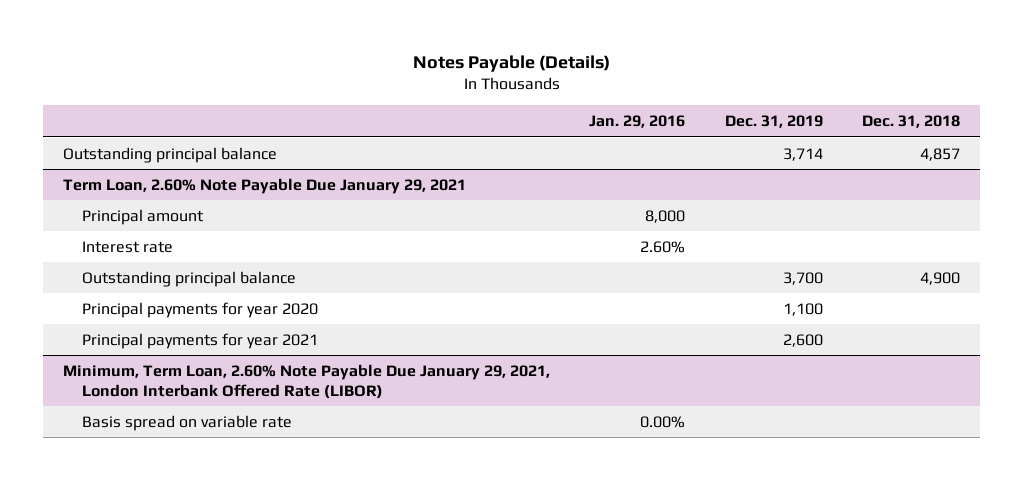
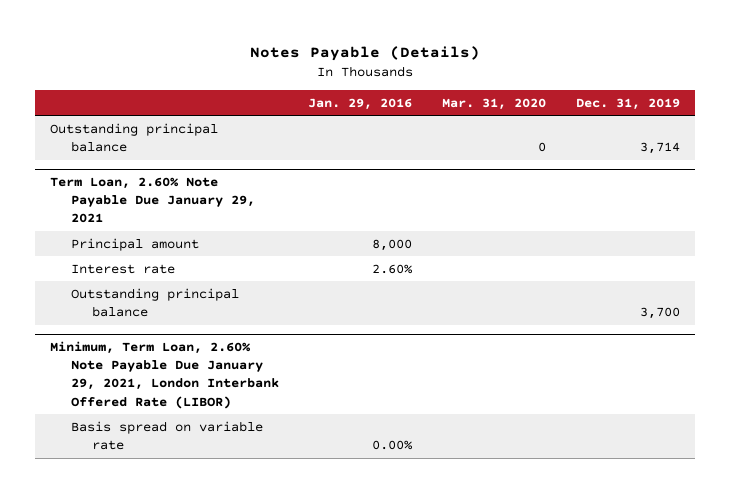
[862,114,961,128] Dec. 31, 2018 -> none
none -> [442,97,547,110] Mar. 31, 2020
[81,301,318,318] Principal payments for year 2020 -> none
[81,332,318,349] Principal payments for year 2021 -> none

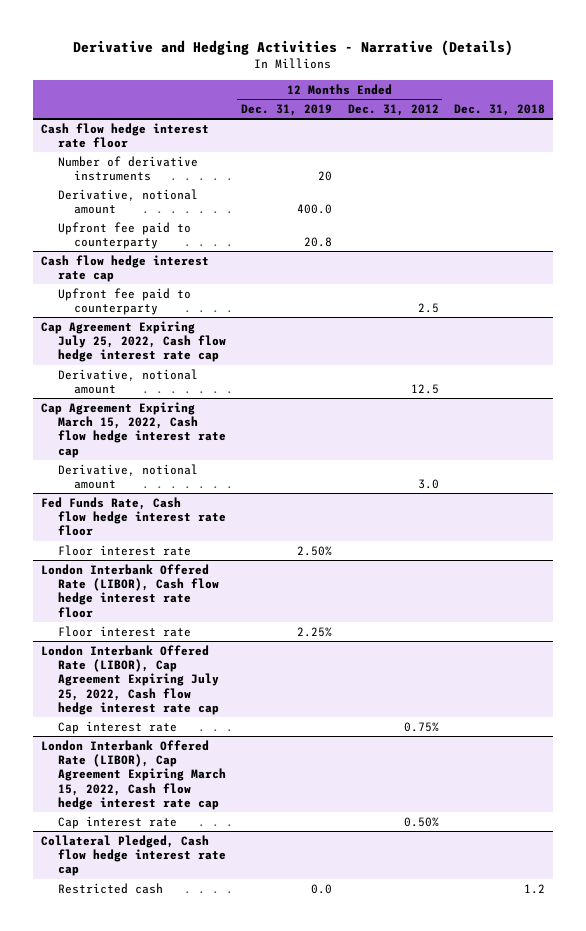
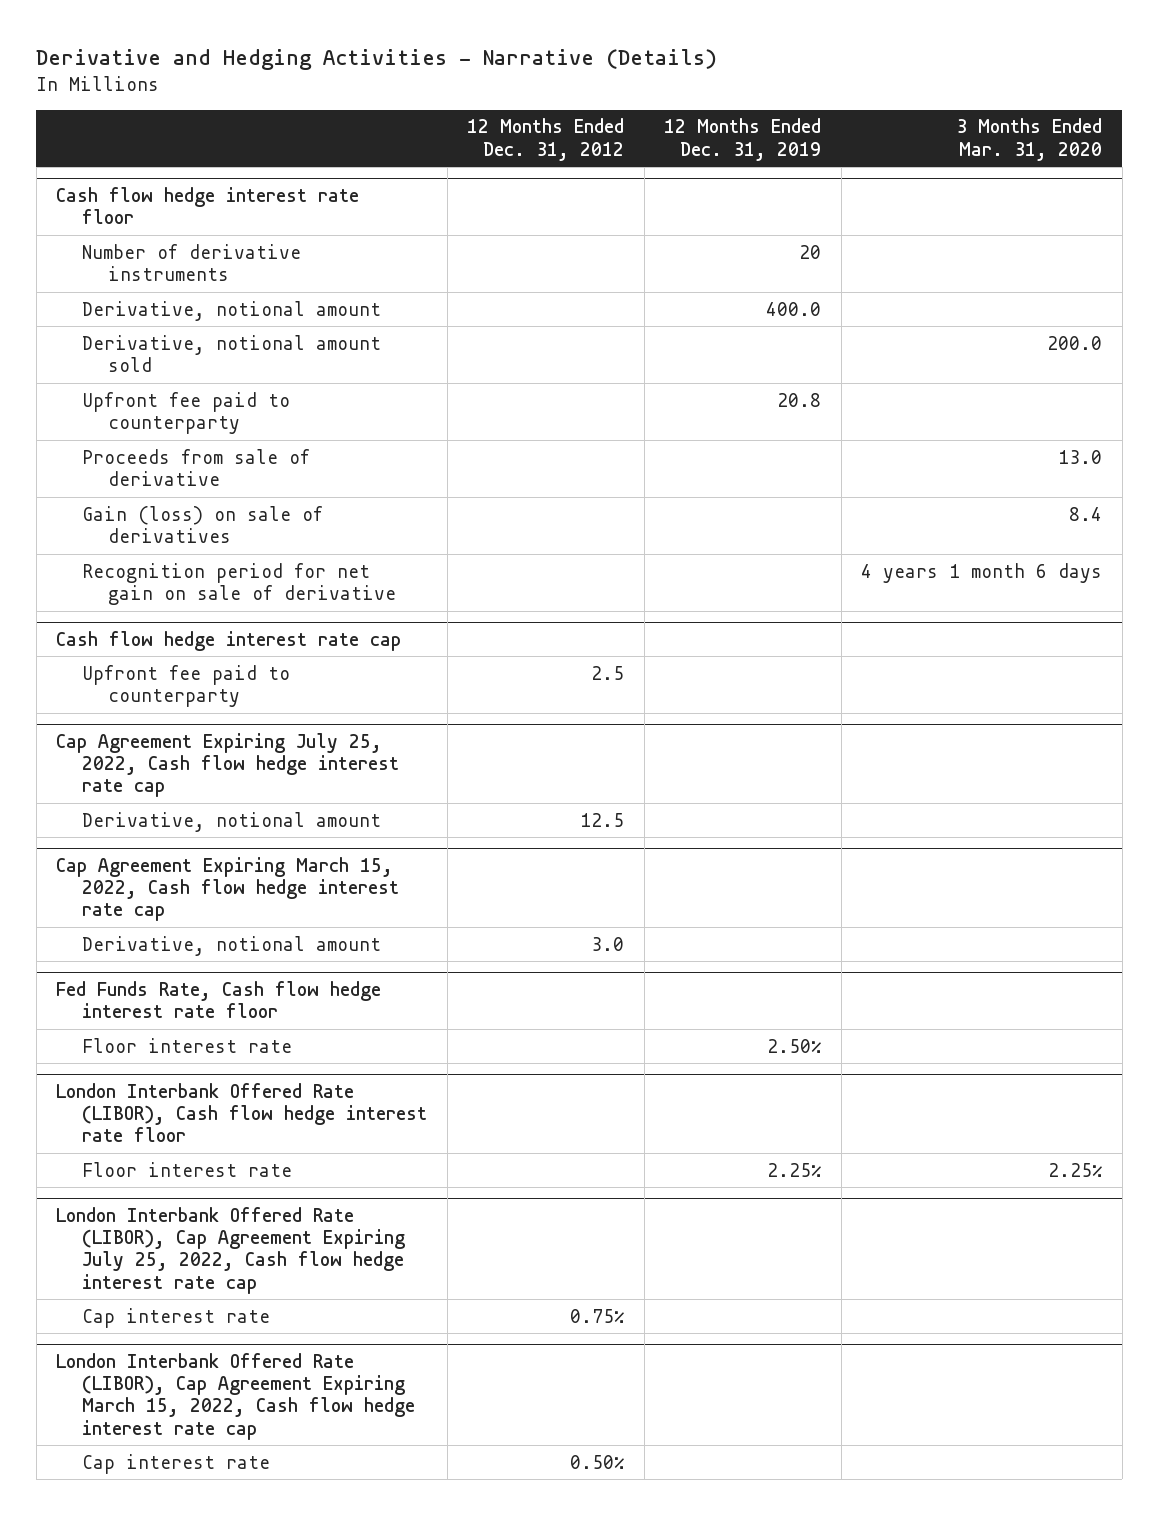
[454,103,546,116] Dec. 31, 2018 -> none
none -> [956,118,1103,161] 3 Months Ended Mar. 31, 2020
none -> [82,334,382,372] Derivative, notional amount sold
none -> [82,448,311,486] Proceeds from sale of derivative
none -> [82,505,324,543] Gain (loss) on sale of derivatives
none -> [82,562,396,605] Recognition period for net gain on sale of derivative
[40,834,226,877] Collateral Pledged, Cash flow hedge interest rate cap -> none
[57,882,163,894] Restricted cash -> none

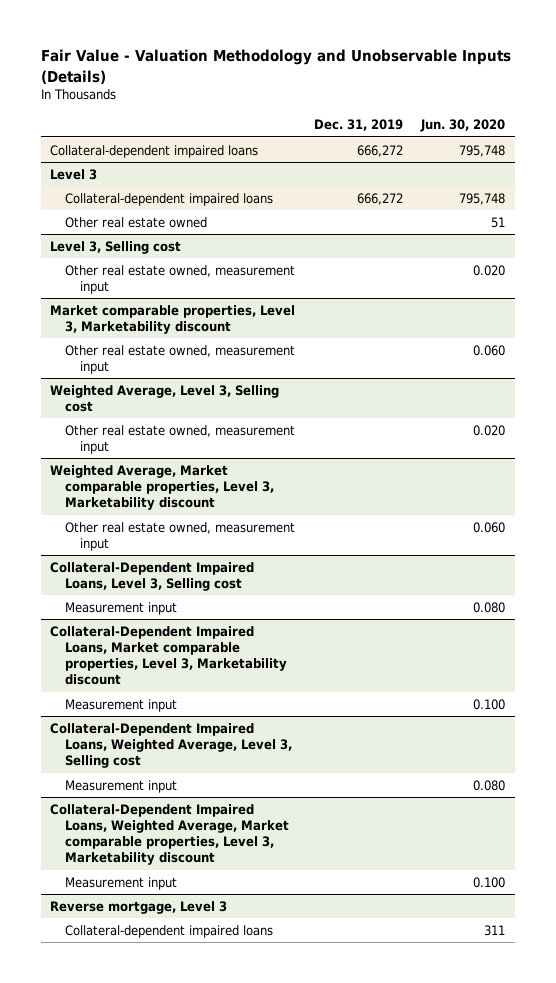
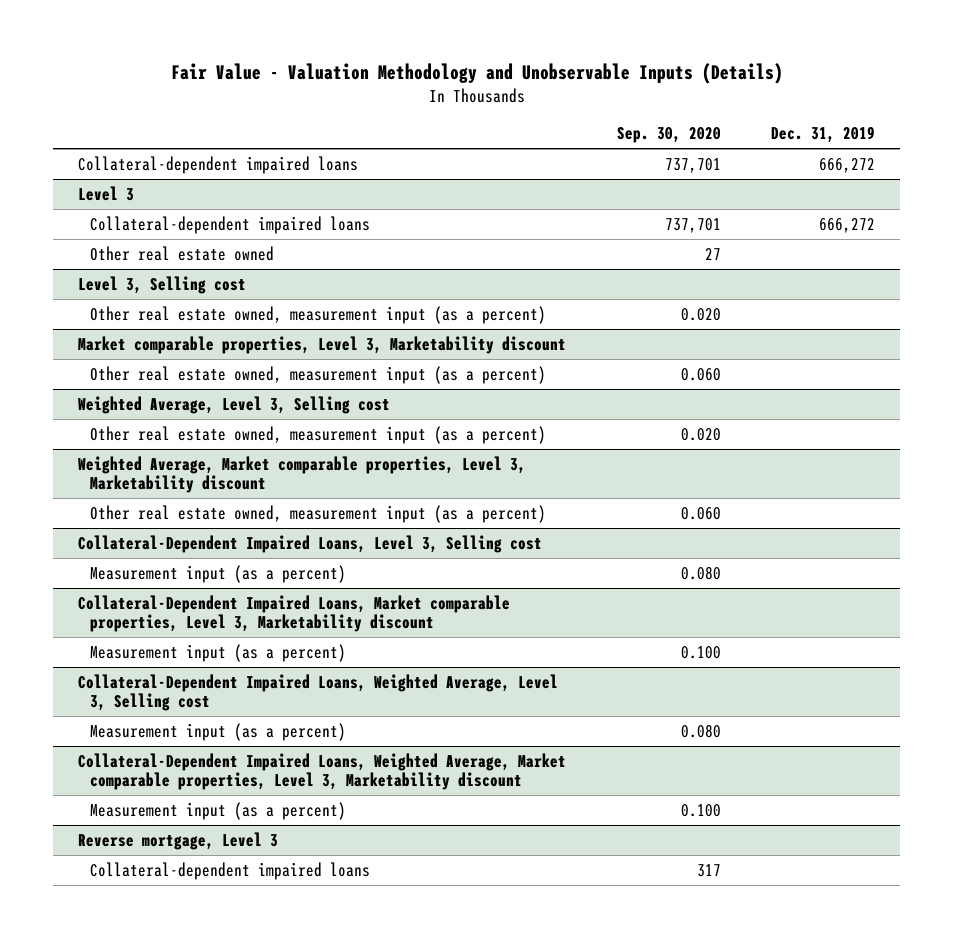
[420,119,506,133] Jun. 30, 2020 -> none
none -> [616,127,721,144] Sep. 30, 2020
[65,264,296,295] Other real estate owned, measurement input -> [90,305,547,324] Other real estate owned, measurement input (as a percent)
[65,344,296,375] Other real estate owned, measurement input -> [90,365,547,384] Other real estate owned, measurement input (as a percent)
[65,424,296,455] Other real estate owned, measurement input -> [90,425,547,444] Other real estate owned, measurement input (as a percent)
[65,521,296,552] Other real estate owned, measurement input -> [90,504,547,523] Other real estate owned, measurement input (as a percent)
[65,601,178,615] Measurement input -> [90,564,347,583] Measurement input (as a percent)
[65,698,178,712] Measurement input -> [90,643,347,662] Measurement input (as a percent)
[65,779,178,793] Measurement input -> [90,722,347,741] Measurement input (as a percent)
[65,876,178,890] Measurement input -> [90,801,347,820] Measurement input (as a percent)

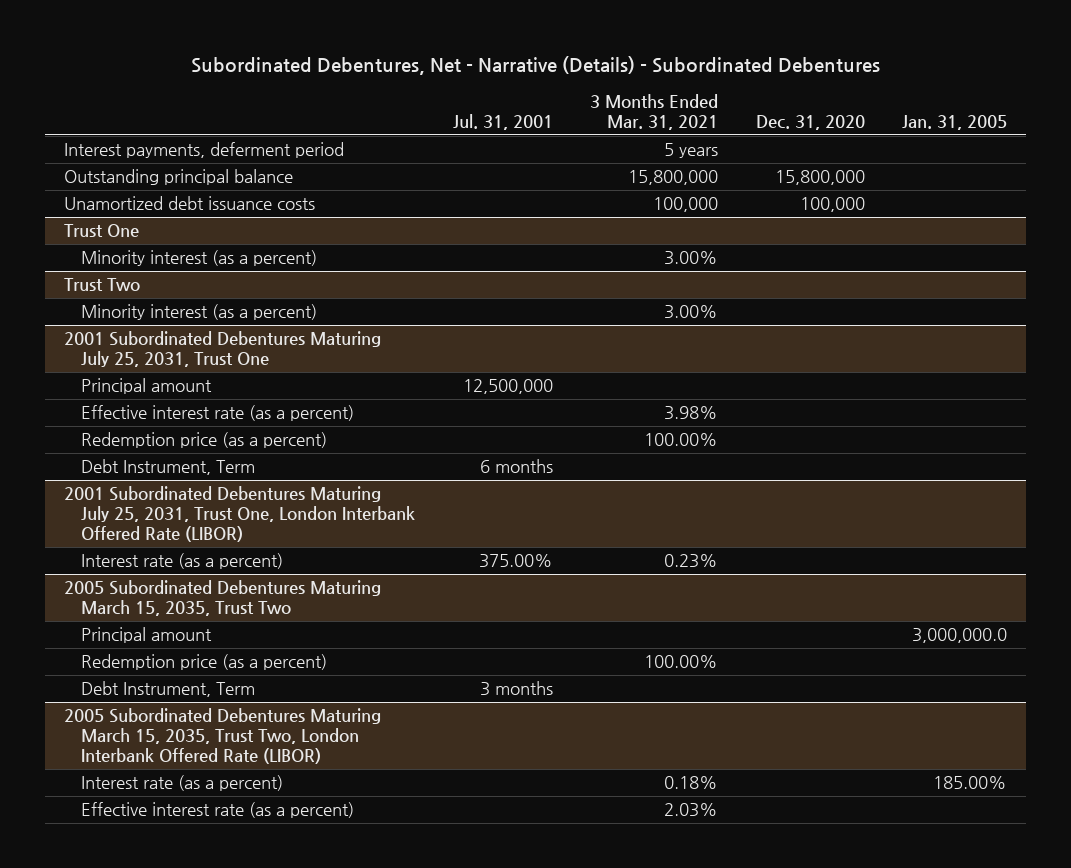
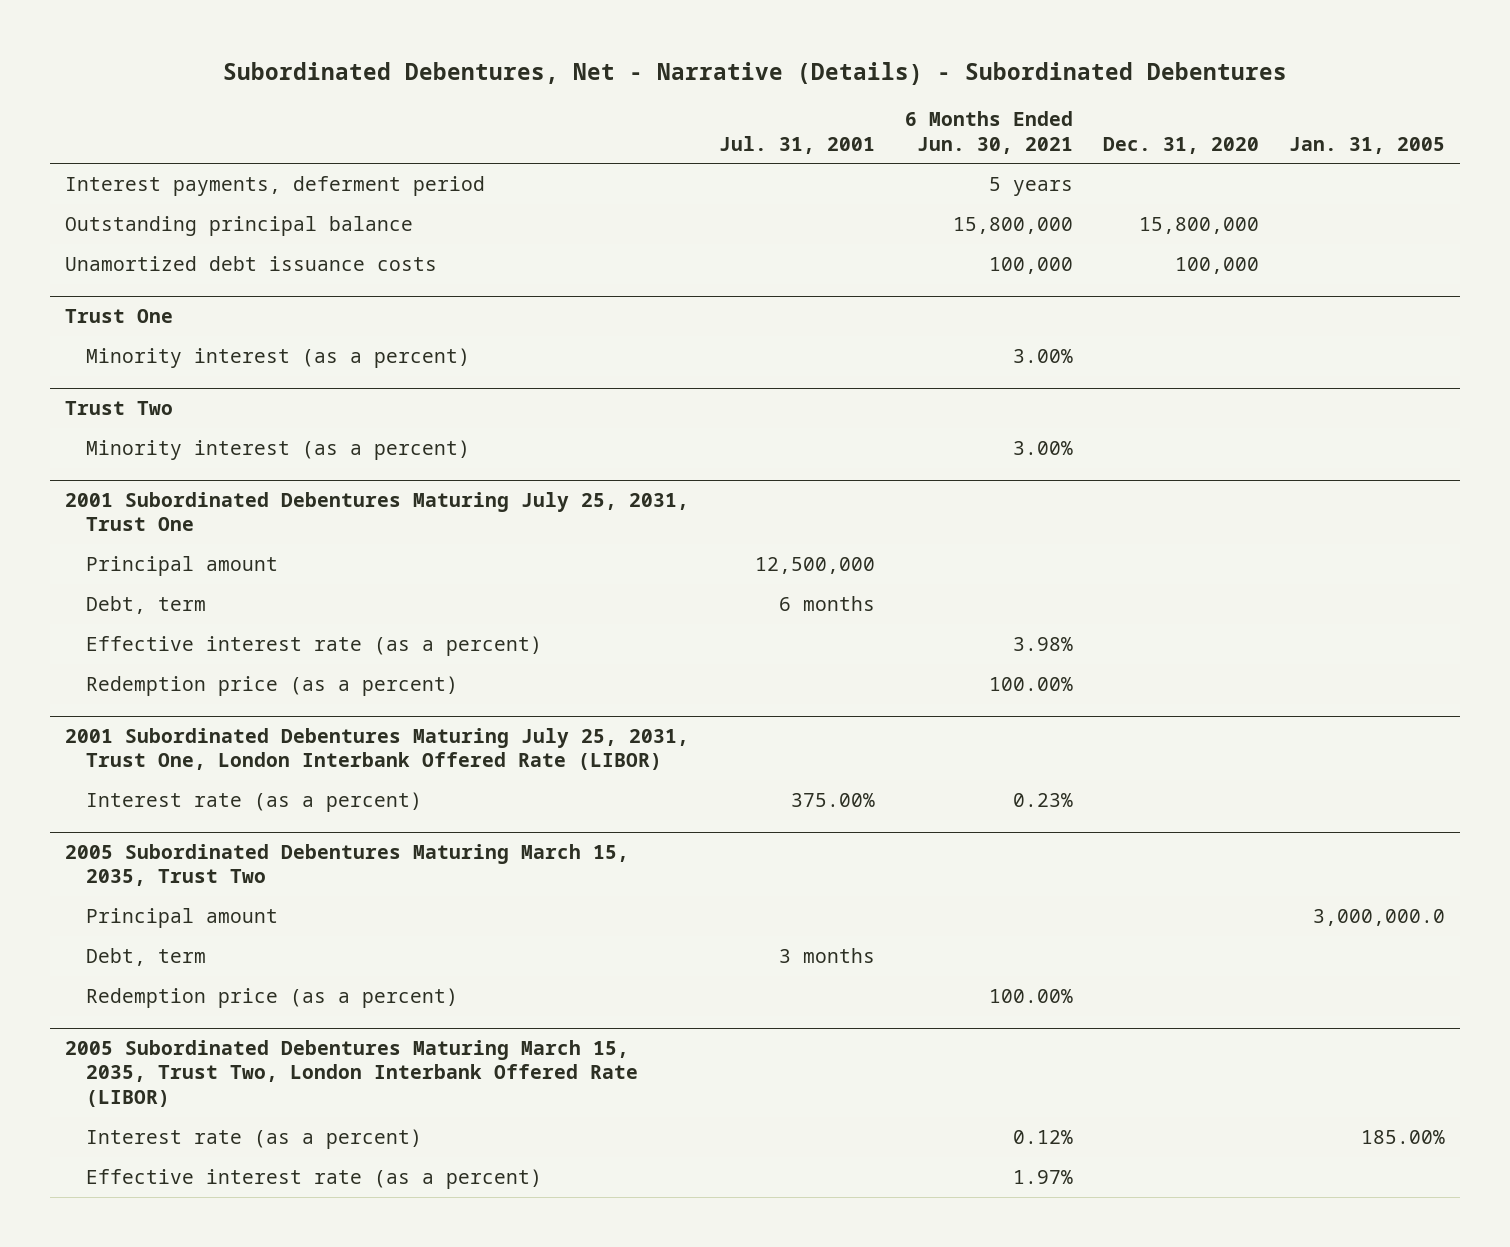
[590,93,719,130] 3 Months Ended Mar. 31, 2021 -> none
none -> [904,111,1073,154] 6 Months Ended Jun. 30, 2021
none -> [85,595,206,614] Debt, term
[81,459,256,476] Debt Instrument, Term -> none
none -> [85,947,206,966] Debt, term
[81,681,256,698] Debt Instrument, Term -> none

